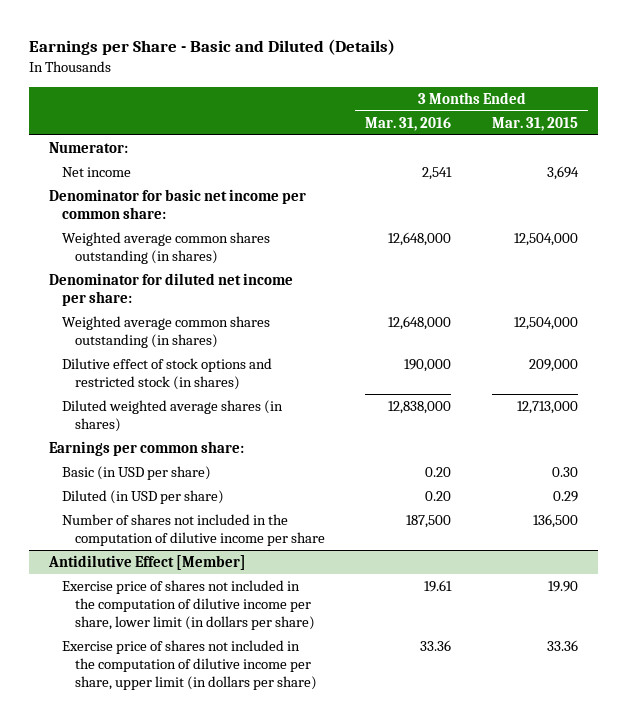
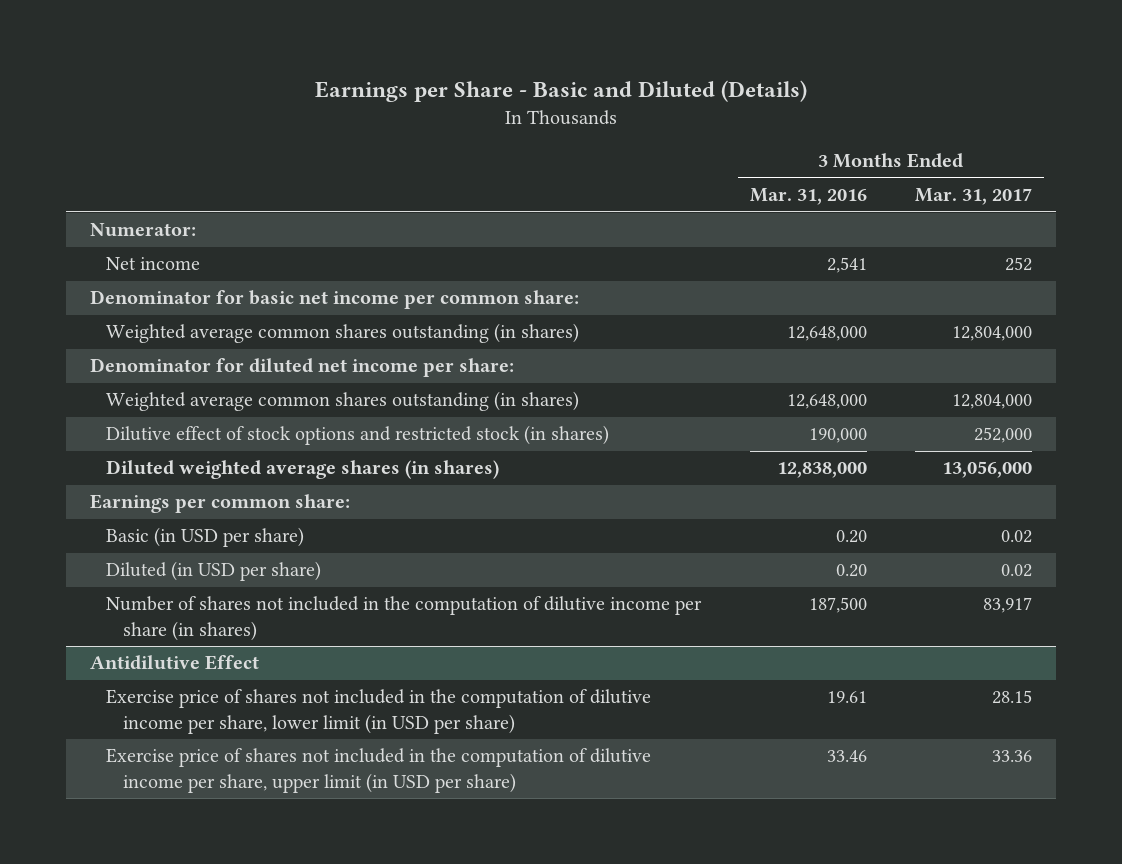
[491,116,578,131] Mar. 31, 2015 -> none
none -> [915,188,1033,206] Mar. 31, 2017
[62,513,326,546] Number of shares not included in the computation of dilutive income per share -> [106,596,703,641] Number of shares not included in the computation of dilutive income per share (in shares)
[48,554,247,570] Antidilutive Effect [Member] -> [89,655,259,671] Antidilutive Effect
[62,579,316,630] Exercise price of shares not included in the computation of dilutive income per share, lower limit (in dollars per share) -> [106,689,652,734] Exercise price of shares not included in the computation of dilutive income per share, lower limit (in USD per share)
[62,639,318,690] Exercise price of shares not included in the computation of dilutive income per share, upper limit (in dollars per share) -> [106,748,652,793] Exercise price of shares not included in the computation of dilutive income per share, upper limit (in USD per share)
[420,639,452,651] 33.36 -> [826,750,867,763] 33.46

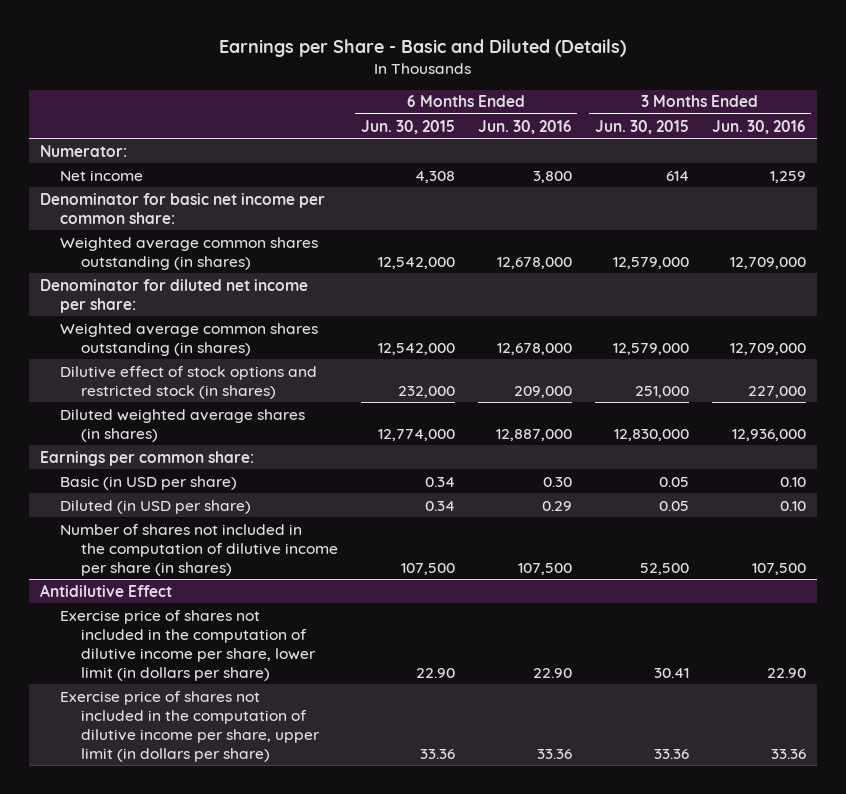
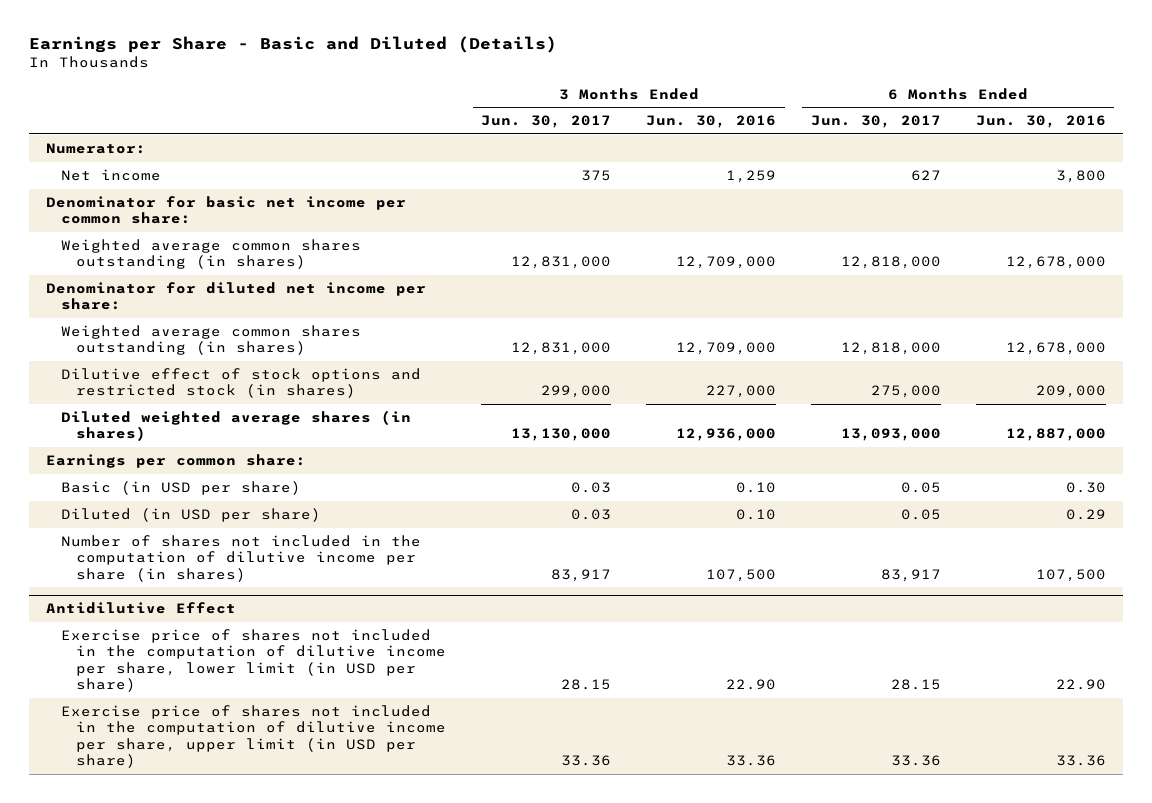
[360,119,455,134] Jun. 30, 2015 -> none
[594,119,689,134] Jun. 30, 2015 -> none
none -> [481,115,612,129] Jun. 30, 2017
none -> [810,115,941,129] Jun. 30, 2017
[60,609,316,681] Exercise price of shares not included in the computation of dilutive income per share, lower limit (in dollars per share) -> [61,628,447,693] Exercise price of shares not included in the computation of dilutive income per share, lower limit (in USD per share)
[60,690,320,762] Exercise price of shares not included in the computation of dilutive income per share, upper limit (in dollars per share) -> [61,704,447,769] Exercise price of shares not included in the computation of dilutive income per share, upper limit (in USD per share)

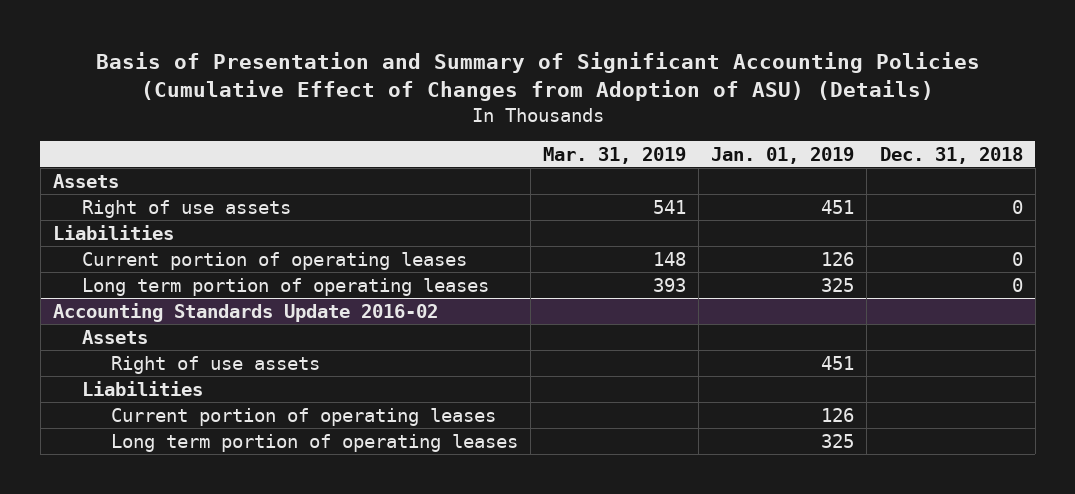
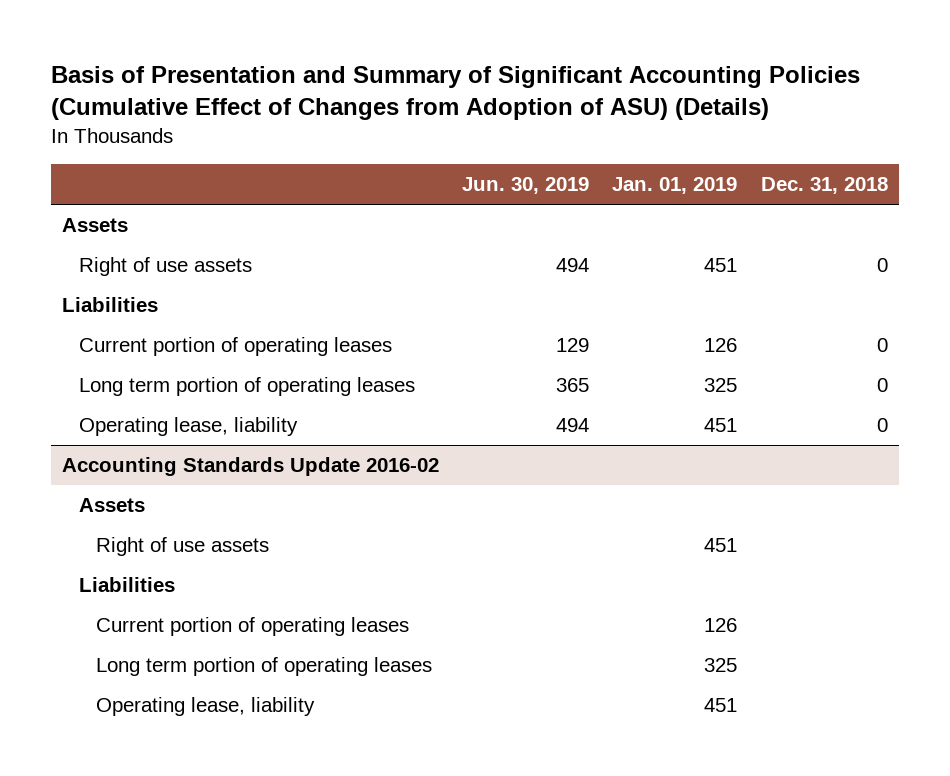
[543,146,687,164] Mar. 31, 2019 -> none
none -> [462,177,590,195] Jun. 30, 2019
none -> [79,417,299,437] Operating lease, liability
none -> [96,697,316,717] Operating lease, liability

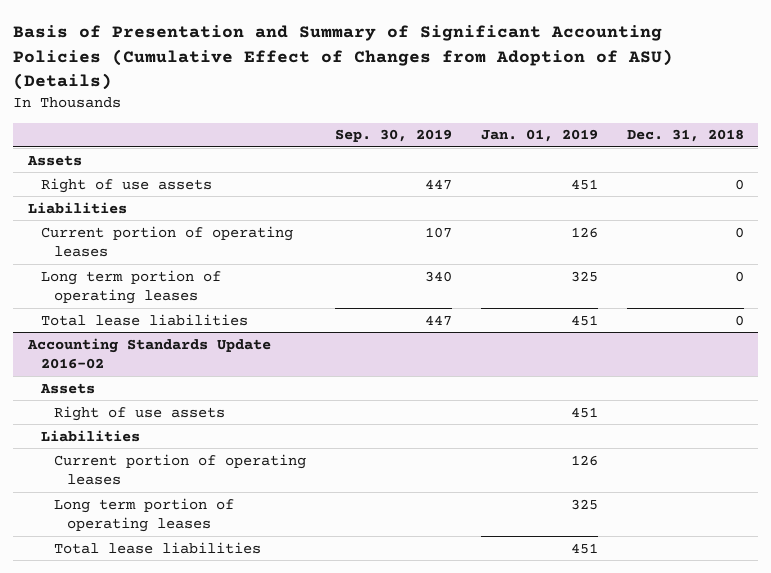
[462,177,590,195] Jun. 30, 2019 -> none
none -> [334,129,452,143] Sep. 30, 2019
[79,417,299,437] Operating lease, liability -> [40,313,248,326] Total lease liabilities
[96,697,316,717] Operating lease, liability -> [53,541,261,554] Total lease liabilities

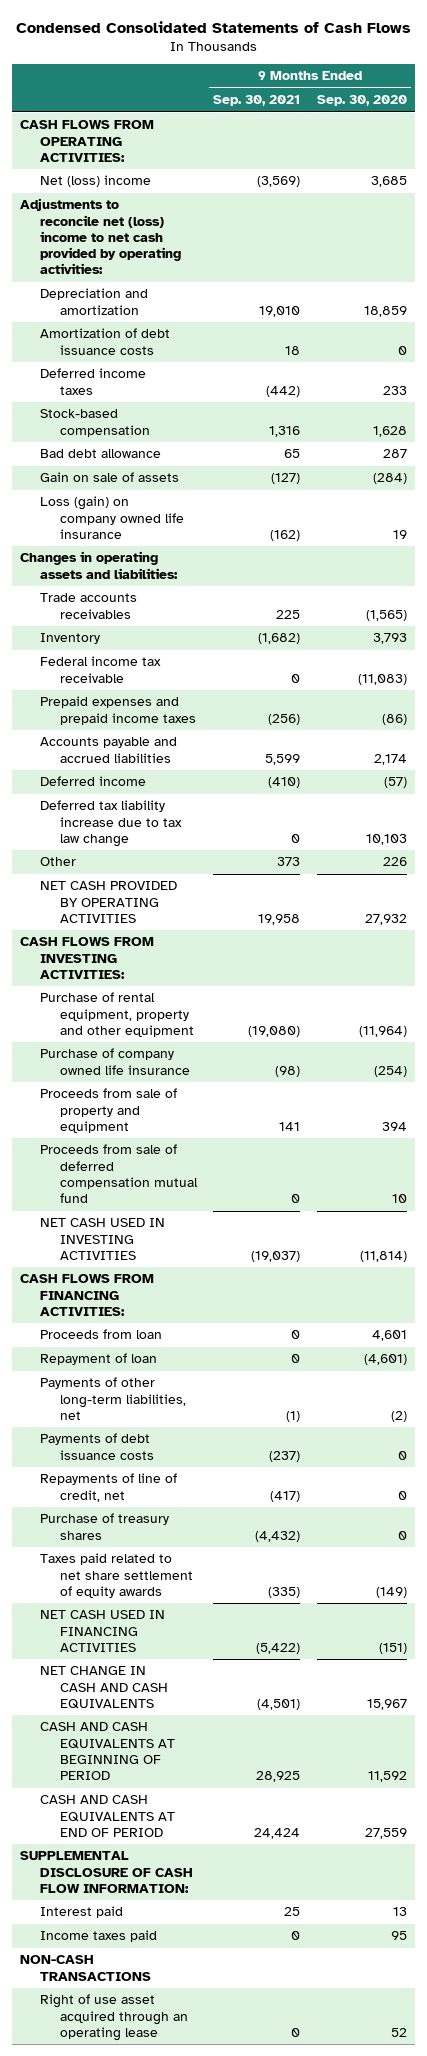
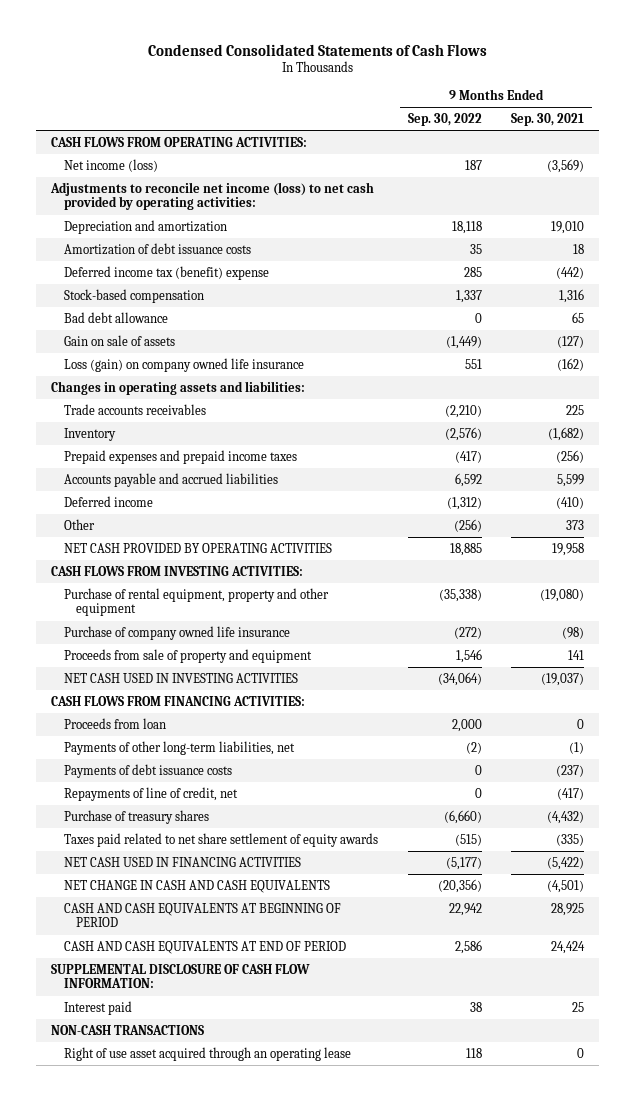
[316,95,407,107] Sep. 30, 2020 -> none
none -> [407,113,482,127] Sep. 30, 2022
[40,175,152,188] Net (loss) income -> [63,158,158,172] Net income (loss)
[20,198,182,275] Adjustments to reconcile net (loss) income to net cash provided by operating activities: -> [50,181,375,211] Adjustments to reconcile net income (loss) to net cash provided by operating activities:
[40,368,147,395] Deferred income taxes -> [63,265,269,280] Deferred income tax (benefit) expense
[40,656,162,683] Federal income tax receivable -> none
[40,800,182,847] Deferred tax liability increase due to tax law change -> none
[40,1144,198,1204] Proceeds from sale of deferred compensation mutual fund -> none
[40,1353,158,1366] Repayment of loan -> none
[40,1930,158,1943] Income taxes paid -> none

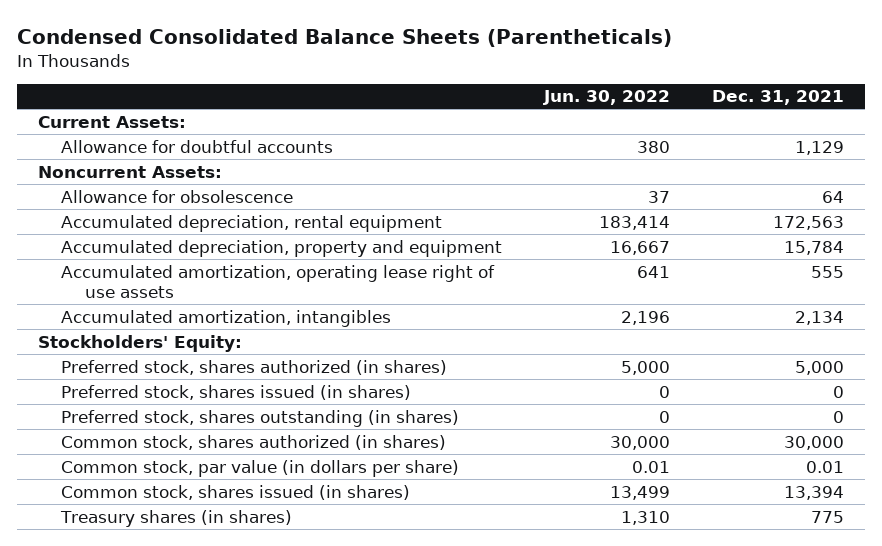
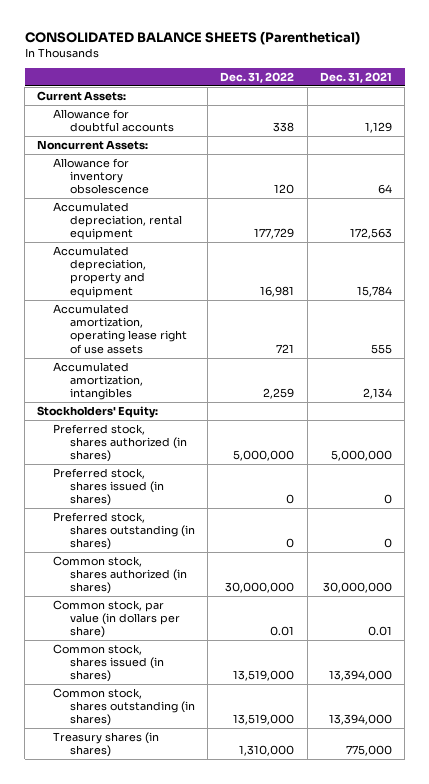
[17,28,673,47] Condensed Consolidated Balance Sheets (Parentheticals) -> [24,30,360,45] CONSOLIDATED BALANCE SHEETS (Parenthetical)
[543,90,671,106] Jun. 30, 2022 -> none
none -> [220,72,295,84] Dec. 31, 2022
[61,189,294,203] Allowance for obsolescence -> [53,158,149,195] Allowance for inventory obsolescence
[795,360,845,375] 5,000 -> [330,450,392,462] 5,000,000
[784,435,845,450] 30,000 -> [322,582,392,594] 30,000,000
[784,485,845,500] 13,394 -> [328,670,392,682] 13,394,000
none -> [53,688,195,727] Common stock, shares outstanding (in shares)
[811,510,845,523] 775 -> [345,745,392,757] 775,000

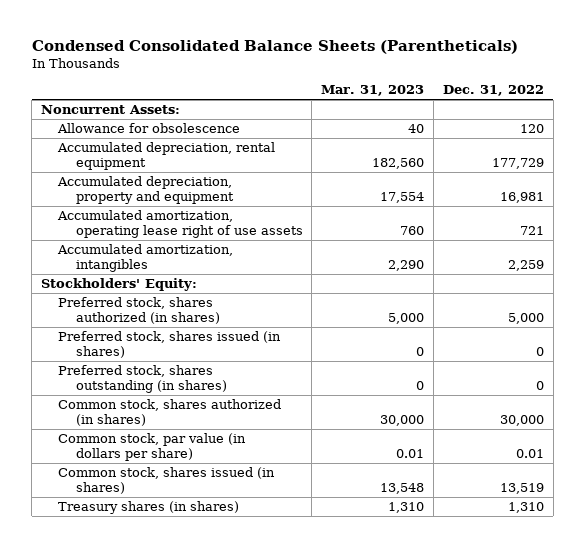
[24,30,360,45] CONSOLIDATED BALANCE SHEETS (Parenthetical) -> [31,39,518,54] Condensed Consolidated Balance Sheets (Parentheticals)
[319,72,392,84] Dec. 31, 2021 -> none
none -> [321,85,425,97] Mar. 31, 2023
[37,91,127,102] Current Assets: -> none
[53,109,174,133] Allowance for doubtful accounts -> none
[53,158,149,195] Allowance for inventory obsolescence -> [57,122,241,133] Allowance for obsolescence
[233,450,295,462] 5,000,000 -> [507,313,544,325] 5,000
[225,582,295,594] 30,000,000 -> [499,415,544,427] 30,000
[53,688,195,727] Common stock, shares outstanding (in shares) -> none
[233,670,295,682] 13,519,000 -> [499,483,544,495] 13,519
[239,745,295,757] 1,310,000 -> [507,501,544,513] 1,310

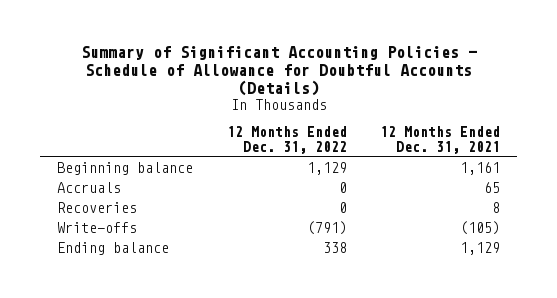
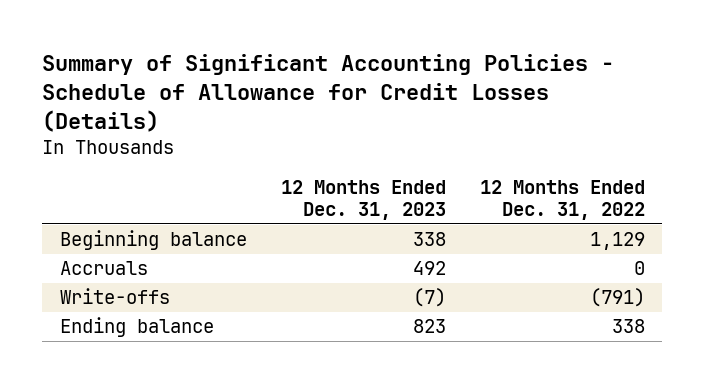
[80,46,477,97] Summary of Significant Accounting Policies - Schedule of Allowance for Doubtful Accounts (Details) -> [42,54,615,132] Summary of Significant Accounting Policies - Schedule of Allowance for Credit Losses (Details)
[380,125,501,154] 12 Months Ended Dec. 31, 2021 -> none
none -> [280,179,446,220] 12 Months Ended Dec. 31, 2023
[57,202,138,214] Recoveries -> none

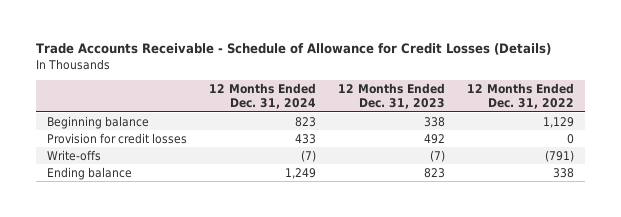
[42,54,615,132] Summary of Significant Accounting Policies - Schedule of Allowance for Credit Losses (Details) -> [35,43,551,56] Trade Accounts Receivable - Schedule of Allowance for Credit Losses (Details)
none -> [209,82,317,109] 12 Months Ended Dec. 31, 2024
[59,261,148,276] Accruals -> [47,132,188,144] Provision for credit losses

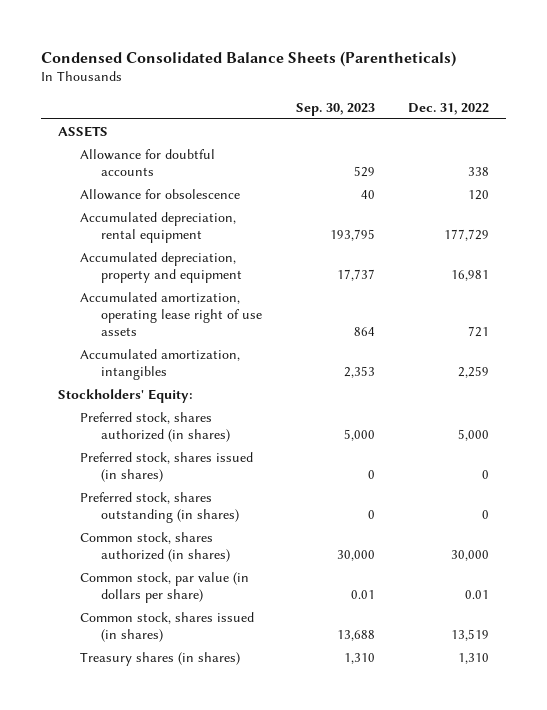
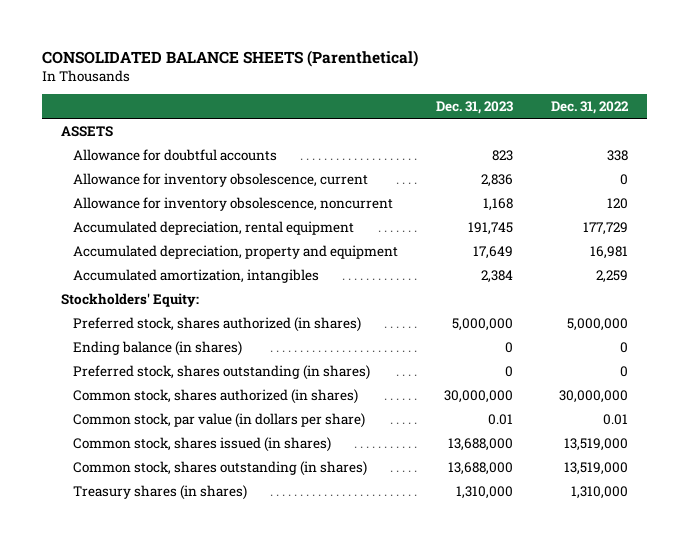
[41,50,457,67] Condensed Consolidated Balance Sheets (Parentheticals) -> [41,49,418,67] CONSOLIDATED BALANCE SHEETS (Parenthetical)
[295,102,375,116] Sep. 30, 2023 -> none
none -> [435,101,513,115] Dec. 31, 2023
none -> [72,172,368,187] Allowance for inventory obsolescence, current
[79,189,240,201] Allowance for obsolescence -> [72,196,393,211] Allowance for inventory obsolescence, noncurrent
[79,292,263,336] Accumulated amortization, operating lease right of use assets -> none
[458,428,490,441] 5,000 -> [566,317,628,331] 5,000,000
[79,452,253,482] Preferred stock, shares issued (in shares) -> [72,340,242,356] Ending balance (in shares)
[451,549,490,561] 30,000 -> [558,389,628,403] 30,000,000
[451,628,490,641] 13,519 -> [563,437,628,451] 13,519,000
none -> [72,460,367,476] Common stock, shares outstanding (in shares)
[458,653,490,665] 1,310 -> [570,485,628,499] 1,310,000

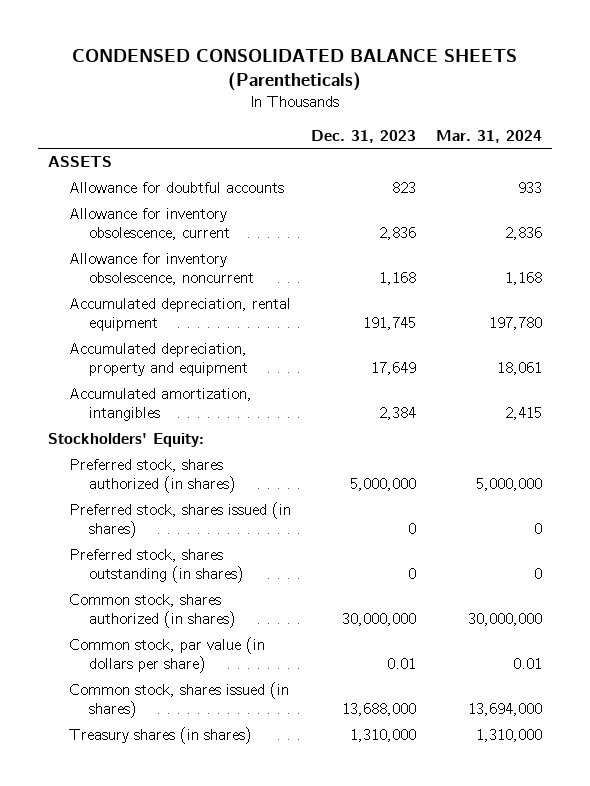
[41,49,418,67] CONSOLIDATED BALANCE SHEETS (Parenthetical) -> [72,49,518,92] CONDENSED CONSOLIDATED BALANCE SHEETS (Parentheticals)
[550,101,629,115] Dec. 31, 2022 -> none
none -> [436,129,543,143] Mar. 31, 2024
[72,340,242,356] Ending balance (in shares) -> [68,502,291,539] Preferred stock, shares issued (in shares)
[72,460,367,476] Common stock, shares outstanding (in shares) -> none

